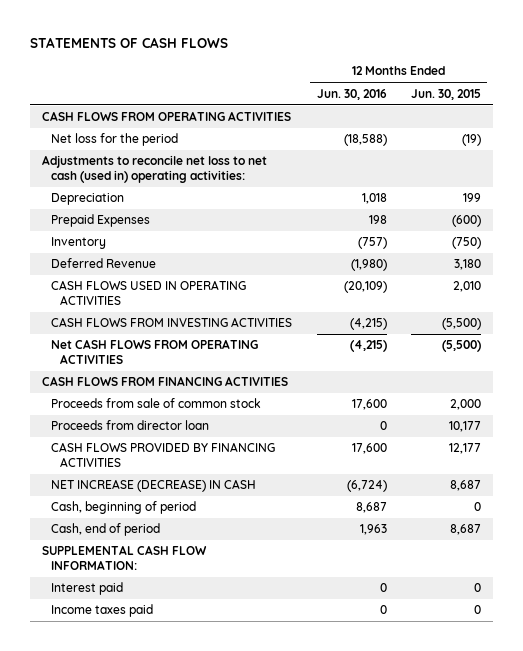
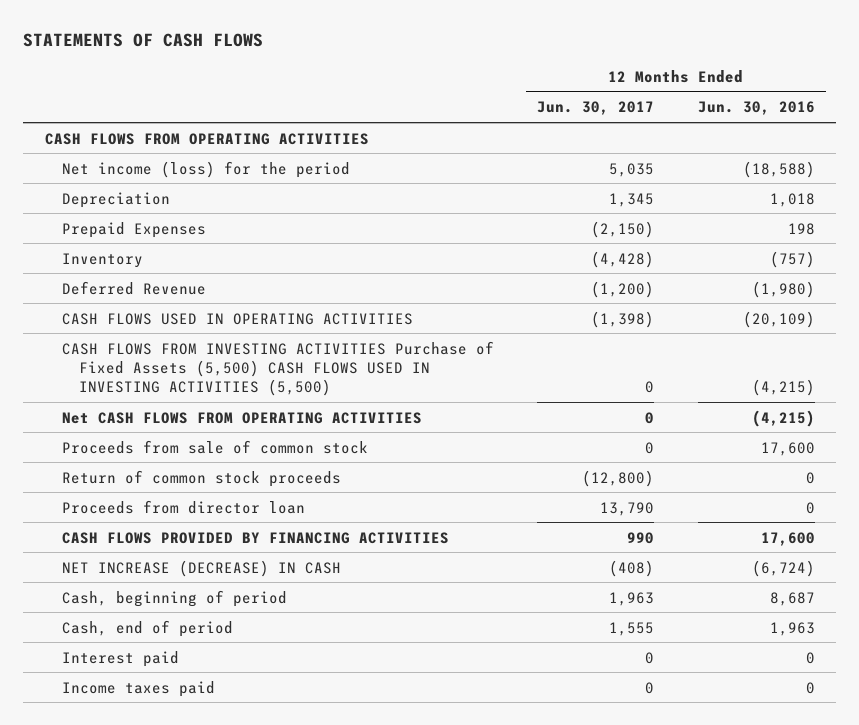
[411,88,482,100] Jun. 30, 2015 -> none
none -> [537,101,655,116] Jun. 30, 2017
[41,155,267,184] Adjustments to reconcile net loss to net cash (used in) operating activities: -> none
[50,133,178,147] Net loss for the period -> [61,160,350,178] Net income (loss) for the period
[50,317,292,328] CASH FLOWS FROM INVESTING ACTIVITIES -> [61,340,494,397] CASH FLOWS FROM INVESTING ACTIVITIES Purchase of Fixed Assets (5,500) CASH FLOWS USED IN INVESTING ACTIVITIES (5,500)
[41,376,288,387] CASH FLOWS FROM FINANCING ACTIVITIES -> none
none -> [61,469,341,487] Return of common stock proceeds
[41,545,207,571] SUPPLEMENTAL CASH FLOW INFORMATION: -> none

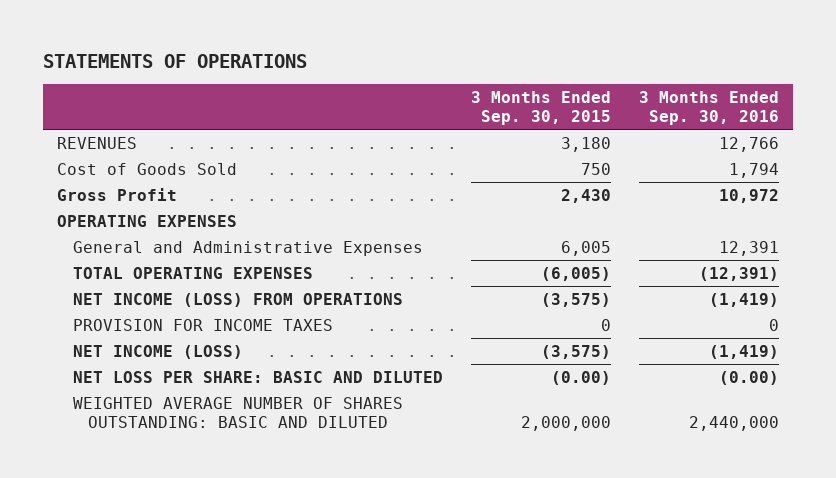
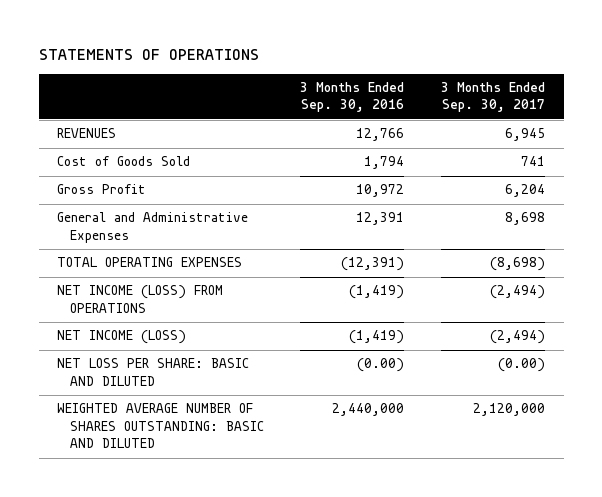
[470,90,611,125] 3 Months Ended Sep. 30, 2015 -> none
none -> [441,81,546,113] 3 Months Ended Sep. 30, 2017
[57,214,238,227] OPERATING EXPENSES -> none
[72,318,333,331] PROVISION FOR INCOME TAXES -> none

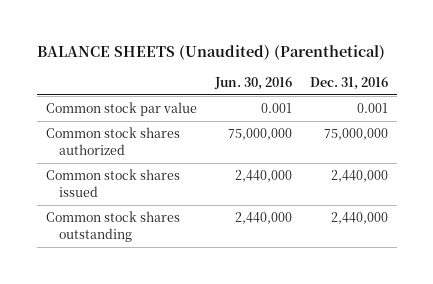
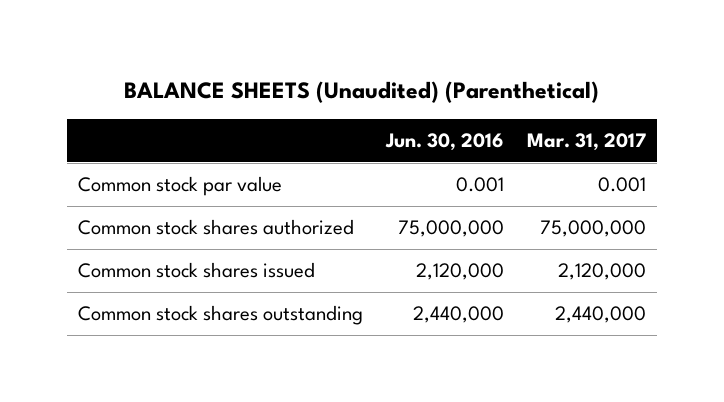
[309,76,388,90] Dec. 31, 2016 -> none
none -> [526,133,646,152] Mar. 31, 2017
[234,170,292,183] 2,440,000 -> [415,263,504,281] 2,120,000

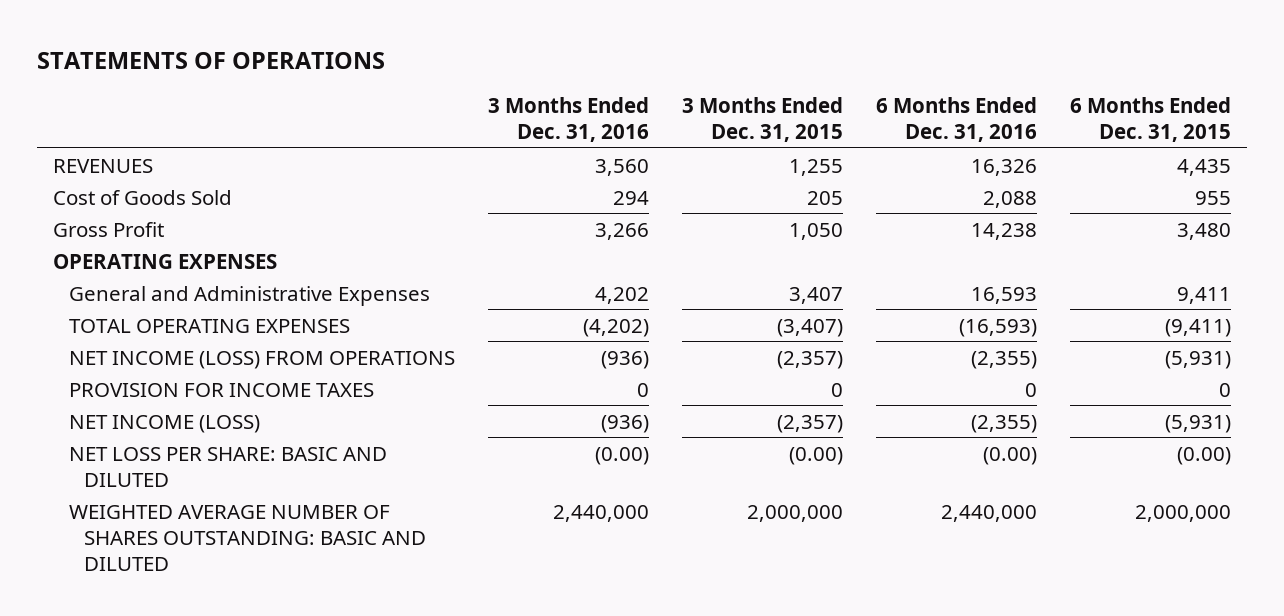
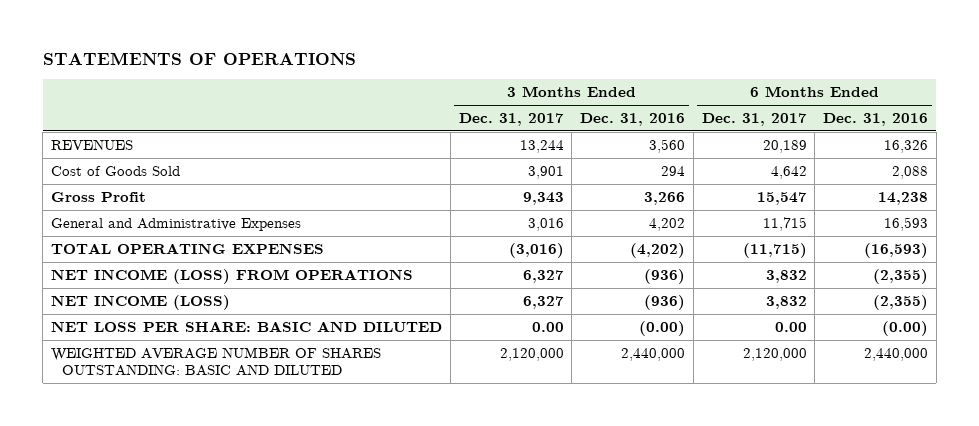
[681,97,843,143] 3 Months Ended Dec. 31, 2015 -> none
[1069,97,1231,143] 6 Months Ended Dec. 31, 2015 -> none
none -> [458,112,564,126] Dec. 31, 2017
none -> [701,112,807,126] Dec. 31, 2017
[53,253,278,269] OPERATING EXPENSES -> none
[68,382,374,397] PROVISION FOR INCOME TAXES -> none

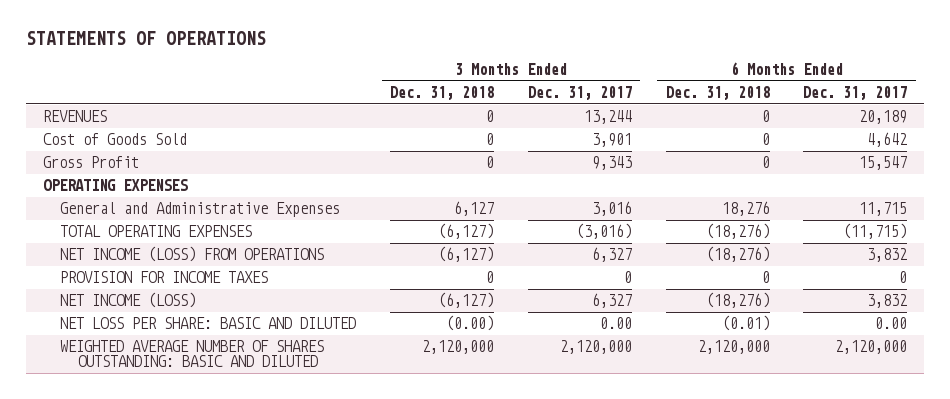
[580,112,686,126] Dec. 31, 2016 -> none
[823,112,929,126] Dec. 31, 2016 -> none
none -> [390,85,495,100] Dec. 31, 2018
none -> [665,85,770,100] Dec. 31, 2018
none -> [42,179,188,192] OPERATING EXPENSES
none -> [60,271,269,284] PROVISION FOR INCOME TAXES

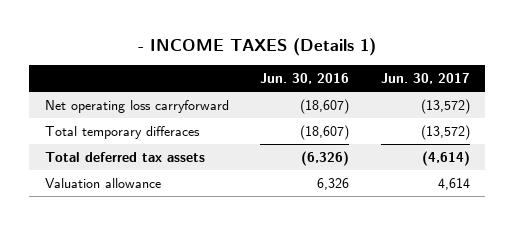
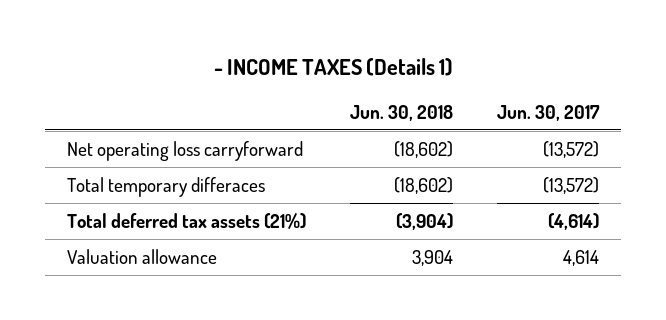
[260,73,350,85] Jun. 30, 2016 -> none
none -> [350,104,454,121] Jun. 30, 2018
[44,151,205,162] Total deferred tax assets -> [67,212,307,229] Total deferred tax assets (21%)

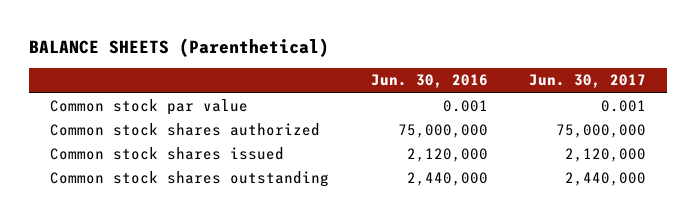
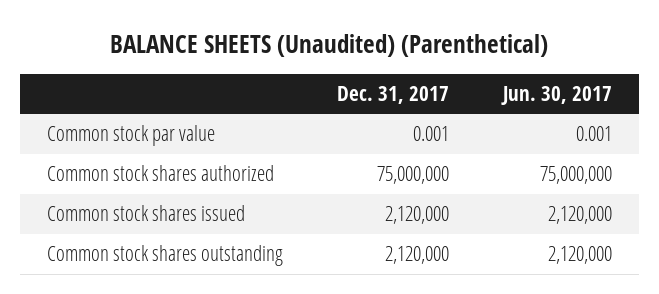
[29,37,330,57] BALANCE SHEETS (Parenthetical) -> [110,33,549,57] BALANCE SHEETS (Unaudited) (Parenthetical)
[370,74,488,89] Jun. 30, 2016 -> none
none -> [336,86,449,105] Dec. 31, 2017
[565,171,647,186] 2,440,000 -> [547,246,612,265] 2,120,000

